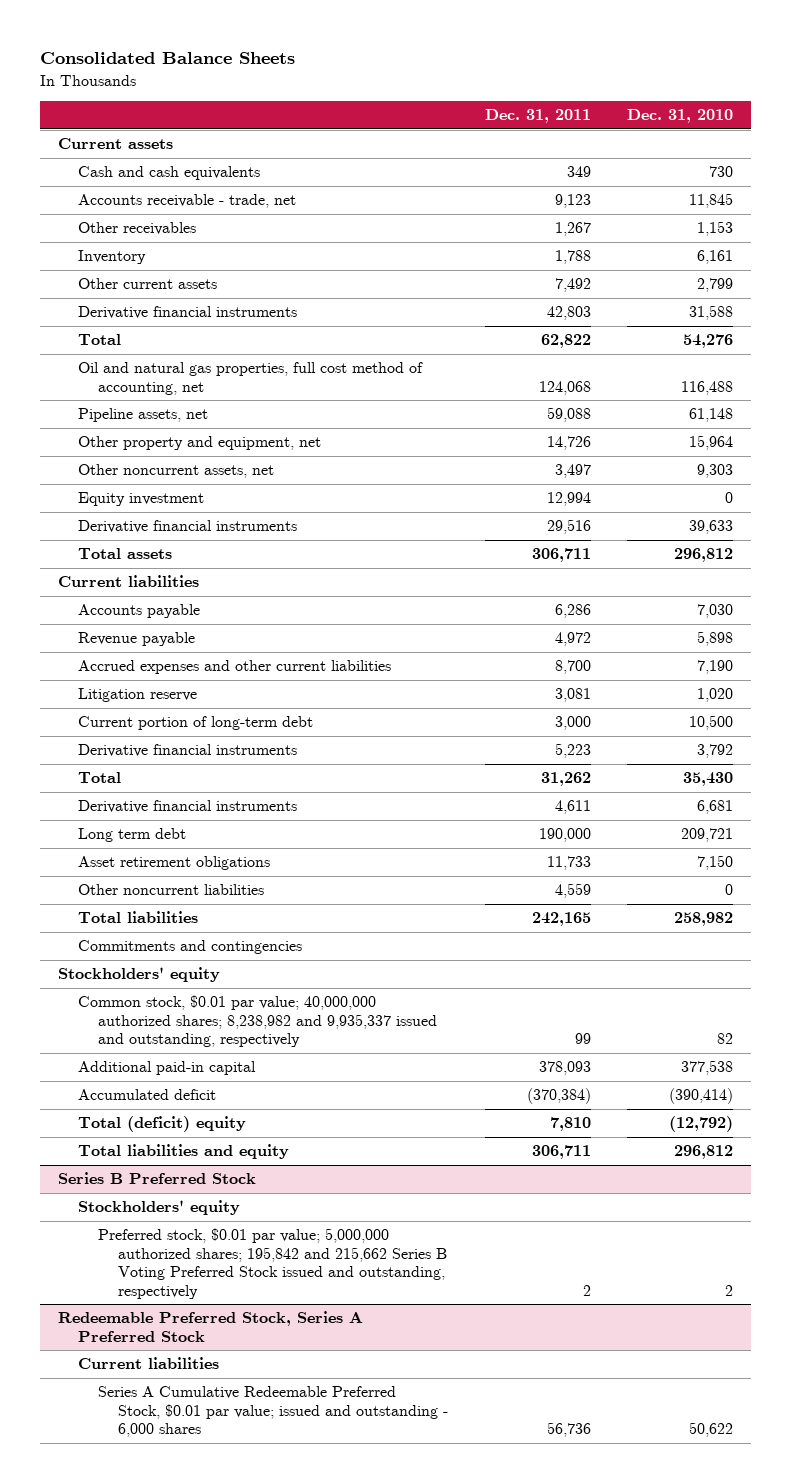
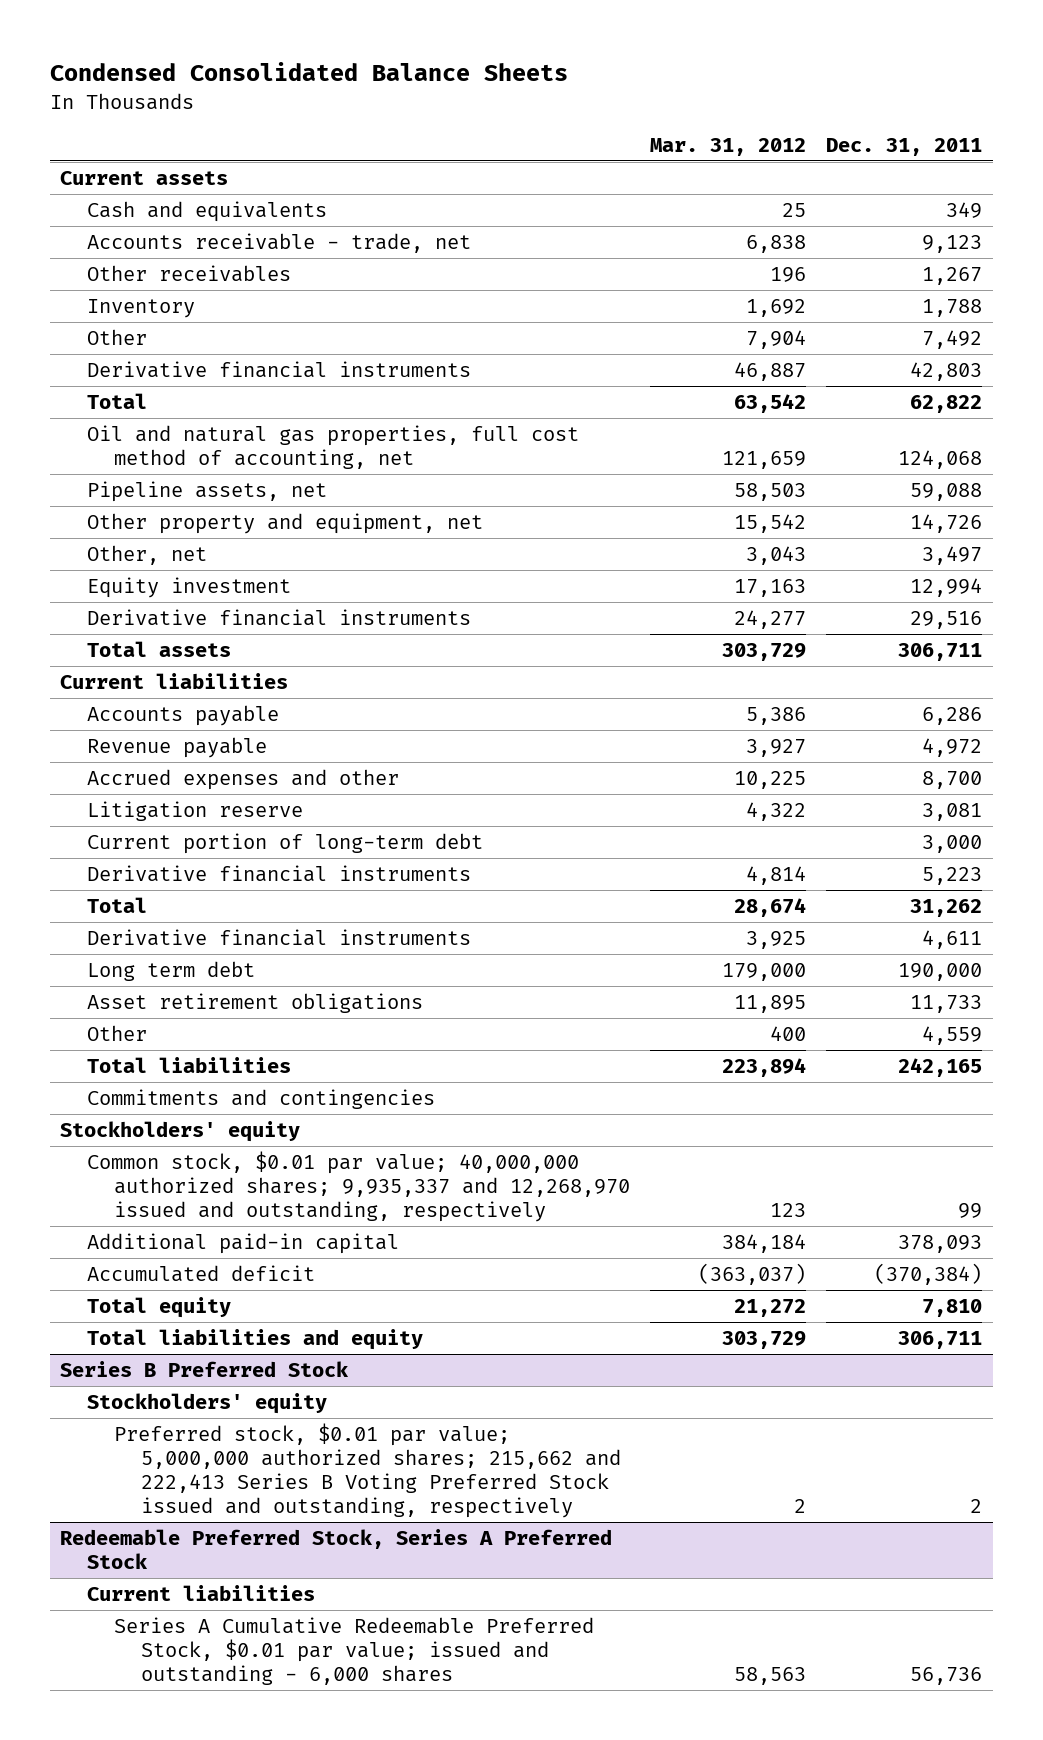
[40,52,296,65] Consolidated Balance Sheets -> [50,62,569,82] Condensed Consolidated Balance Sheets
[626,109,733,124] Dec. 31, 2010 -> none
none -> [650,137,807,156] Mar. 31, 2012
[78,166,261,181] Cash and cash equivalents -> [87,201,328,223] Cash and equivalents
[78,278,218,290] Other current assets -> [87,329,148,346] Other
[78,464,275,479] Other noncurrent assets, net -> [87,545,208,566] Other, net
[78,660,392,675] Accrued expenses and other current liabilities -> [87,769,400,791] Accrued expenses and other
[78,884,265,896] Other noncurrent liabilities -> [87,1025,148,1042] Other
[78,995,438,1048] Common stock, $0.01 par value; 40,000,000 authorized shares; 8,238,982 and 9,935,337 issued and outstanding, respectively -> [87,1151,631,1223] Common stock, $0.01 par value; 40,000,000 authorized shares; 9,935,337 and 12,268,970 issued and outstanding, respectively
[78,1116,247,1133] Total (deficit) equity -> [87,1297,232,1319] Total equity
[98,1228,448,1299] Preferred stock, $0.01 par value; 5,000,000 authorized shares; 195,842 and 215,662 Series B Voting Preferred Stock issued and outstanding, respectively -> [114,1423,622,1519] Preferred stock, $0.01 par value; 5,000,000 authorized shares; 215,662 and 222,413 Series B Voting Preferred Stock issued and outstanding, respectively

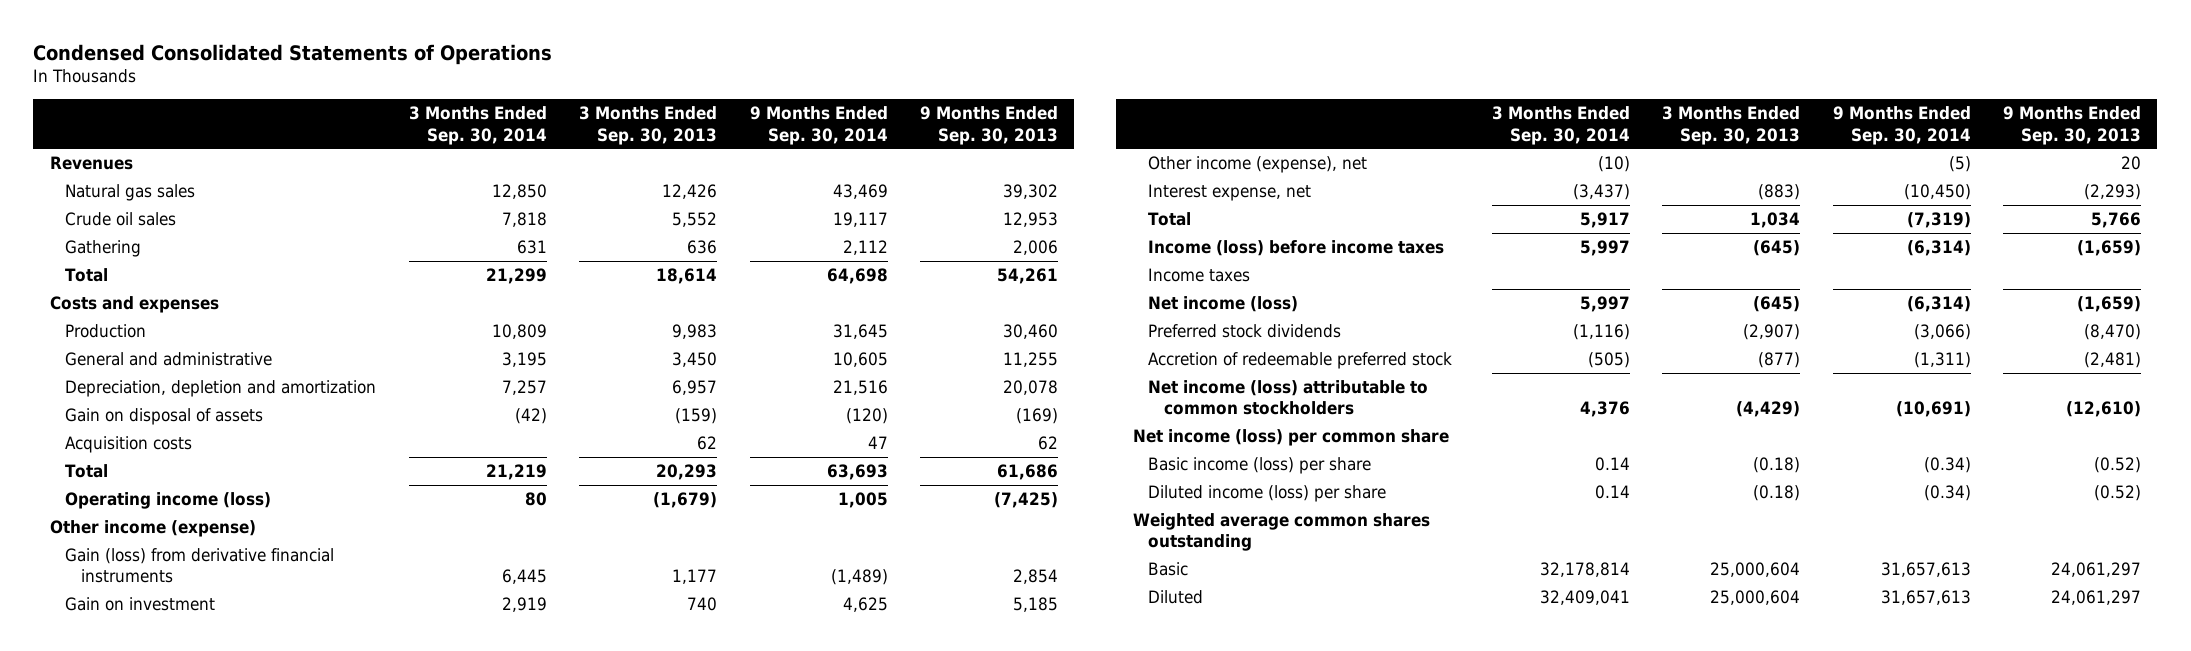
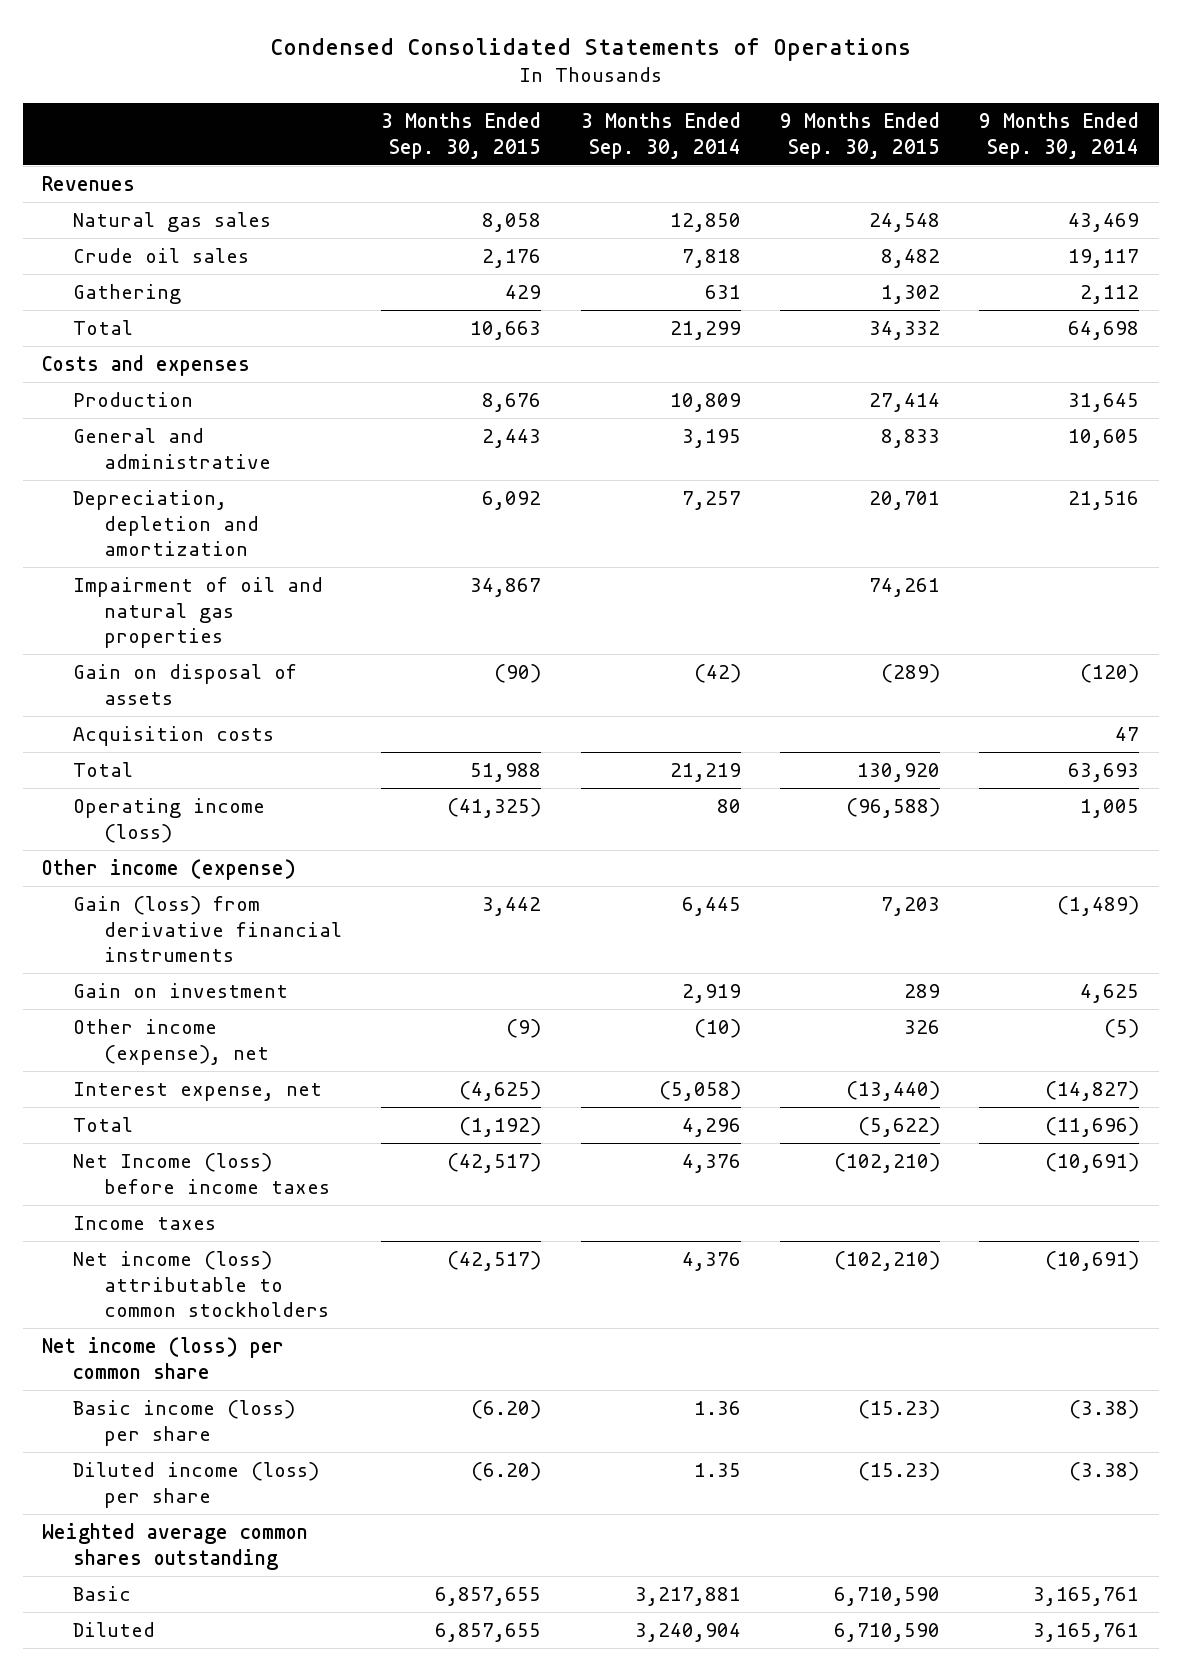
[579,106,718,145] 3 Months Ended Sep. 30, 2013 -> none
[920,106,1059,145] 9 Months Ended Sep. 30, 2013 -> none
none -> [381,112,542,159] 3 Months Ended Sep. 30, 2015
none -> [779,112,940,159] 9 Months Ended Sep. 30, 2015
none -> [73,577,324,649] Impairment of oil and natural gas properties
[1572,183,1630,200] (3,437) -> [658,1081,741,1102] (5,058)
[1903,183,1971,200] (10,450) -> [1045,1081,1140,1102] (14,827)
[1579,211,1630,228] 5,917 -> [681,1118,741,1138] 4,296
[1906,211,1971,228] (7,319) -> [1045,1117,1140,1138] (11,696)
[1148,239,1445,256] Income (loss) before income taxes -> [73,1153,331,1194] Net Income (loss) before income taxes
[1579,239,1630,256] 5,997 -> [681,1154,741,1174] 4,376
[1906,239,1971,256] (6,314) -> [1045,1153,1140,1174] (10,691)
[1148,295,1299,312] Net income (loss) -> none
[1148,323,1342,338] Preferred stock dividends -> none
[1148,351,1453,369] Accretion of redeemable preferred stock -> none
[1594,456,1630,471] 0.14 -> [693,1401,741,1416] 1.36
[1923,456,1971,473] (0.34) -> [1069,1400,1140,1420] (3.38)
[1594,484,1630,499] 0.14 -> [693,1463,741,1478] 1.35
[1923,484,1971,501] (0.34) -> [1069,1462,1140,1482] (3.38)
[1539,561,1630,577] 32,178,814 -> [634,1587,741,1607] 3,217,881
[1880,561,1971,577] 31,657,613 -> [1033,1587,1140,1607] 3,165,761
[1539,589,1630,605] 32,409,041 -> [634,1623,741,1643] 3,240,904
[1880,589,1971,605] 31,657,613 -> [1033,1623,1140,1643] 3,165,761

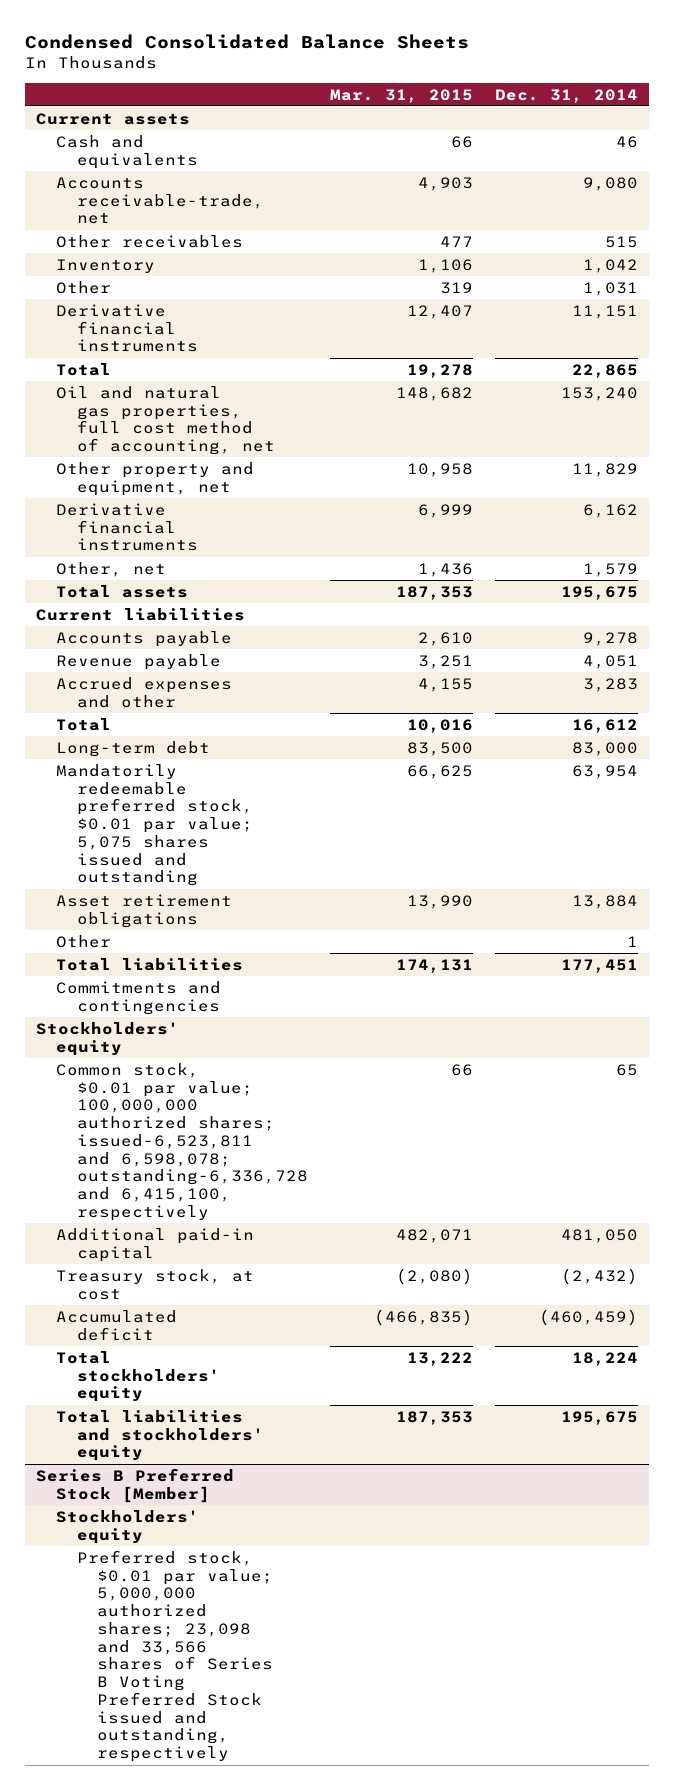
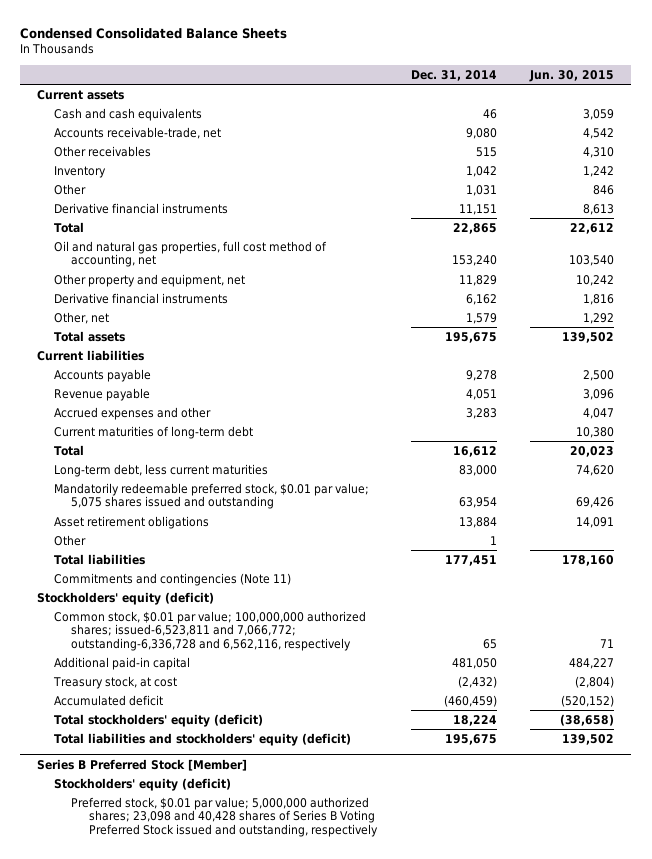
[329,88,473,103] Mar. 31, 2015 -> none
none -> [529,69,615,82] Jun. 30, 2015
[56,134,198,169] Cash and equivalents -> [54,107,203,121] Cash and cash equivalents
none -> [54,425,254,439] Current maturities of long-term debt
[56,740,211,757] Long-term debt -> [54,463,269,477] Long-term debt, less current maturities
[56,980,222,1015] Commitments and contingencies -> [54,572,292,586] Commitments and contingencies (Note 11)
[35,1021,179,1056] Stockholders' equity -> [37,591,215,605] Stockholders' equity (deficit)
[56,1062,308,1221] Common stock, $0.01 par value; 100,000,000 authorized shares; issued-6,523,811 and 6,598,078; outstanding-6,336,728 and 6,415,100, respectively -> [54,610,367,651] Common stock, $0.01 par value; 100,000,000 authorized shares; issued-6,523,811 and 7,066,772; outstanding-6,336,728 and 6,562,116, respectively
[56,1350,220,1403] Total stockholders' equity -> [54,713,264,727] Total stockholders' equity (deficit)
[56,1409,264,1462] Total liabilities and stockholders' equity -> [54,732,352,746] Total liabilities and stockholders' equity (deficit)
[56,1509,200,1544] Stockholders' equity -> [54,777,232,791] Stockholders' equity (deficit)
[76,1549,273,1763] Preferred stock, $0.01 par value; 5,000,000 authorized shares; 23,098 and 33,566 shares of Series B Voting Preferred Stock issued and outstanding, respectively -> [71,796,378,837] Preferred stock, $0.01 par value; 5,000,000 authorized shares; 23,098 and 40,428 shares of Series B Voting Preferred Stock issued and outstanding, respectively

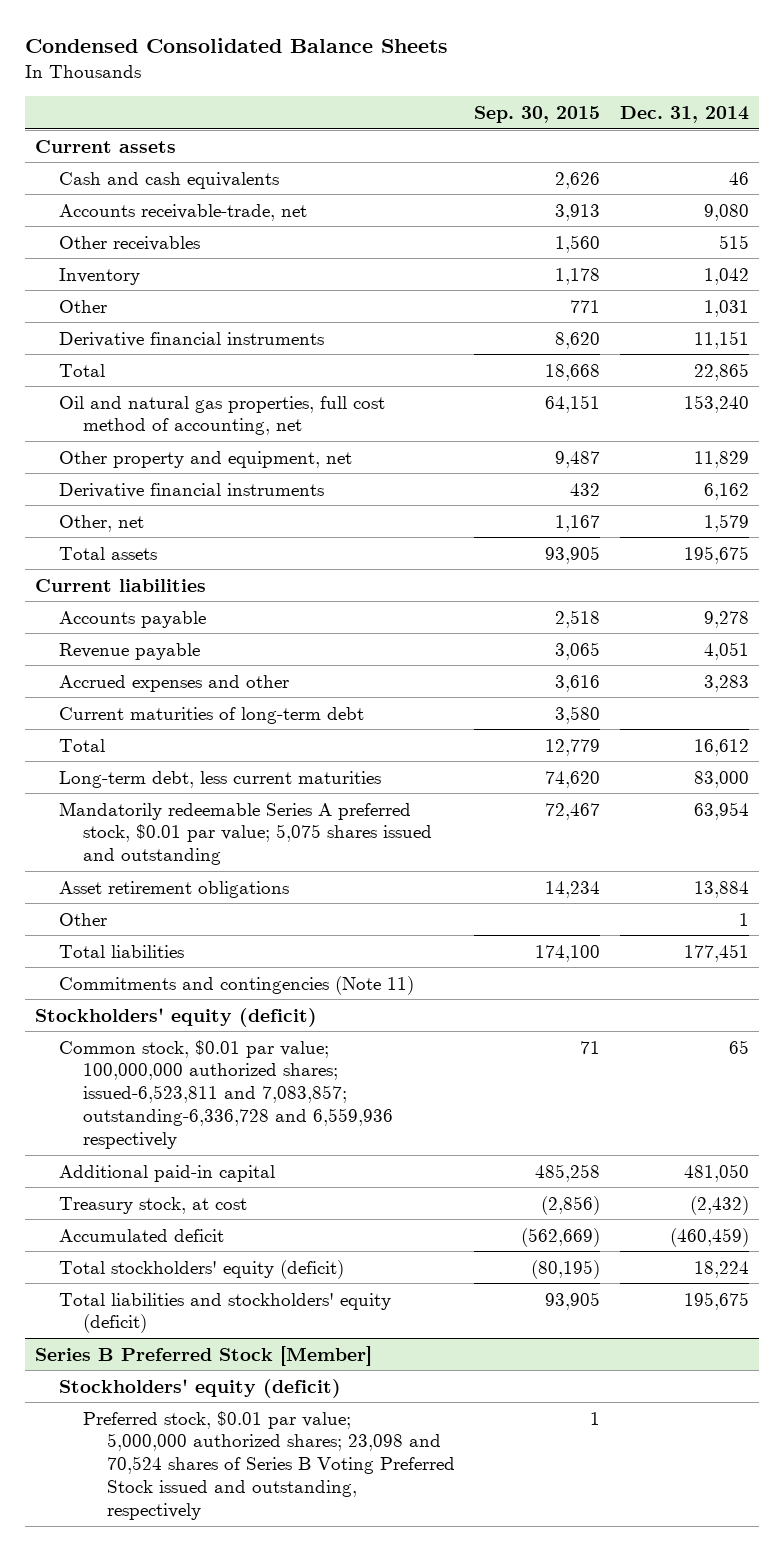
[529,69,615,82] Jun. 30, 2015 -> none
none -> [474,105,601,123] Sep. 30, 2015
[54,482,370,510] Mandatorily redeemable preferred stock, $0.01 par value; 5,075 shares issued and outstanding -> [58,801,432,866] Mandatorily redeemable Series A preferred stock, $0.01 par value; 5,075 shares issued and outstanding
[54,610,367,651] Common stock, $0.01 par value; 100,000,000 authorized shares; issued-6,523,811 and 7,066,772; outstanding-6,336,728 and 6,562,116, respectively -> [58,1039,393,1149] Common stock, $0.01 par value; 100,000,000 authorized shares; issued-6,523,811 and 7,083,857; outstanding-6,336,728 and 6,559,936 respectively
[71,796,378,837] Preferred stock, $0.01 par value; 5,000,000 authorized shares; 23,098 and 40,428 shares of Series B Voting Preferred Stock issued and outstanding, respectively -> [82,1410,455,1520] Preferred stock, $0.01 par value; 5,000,000 authorized shares; 23,098 and 70,524 shares of Series B Voting Preferred Stock issued and outstanding, respectively

